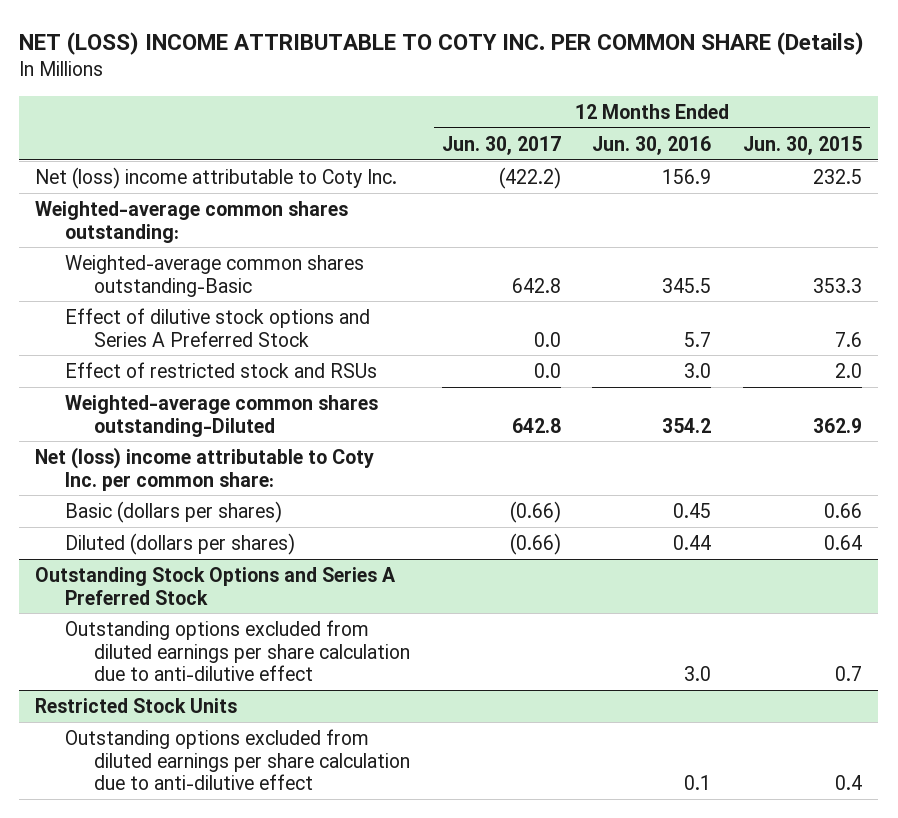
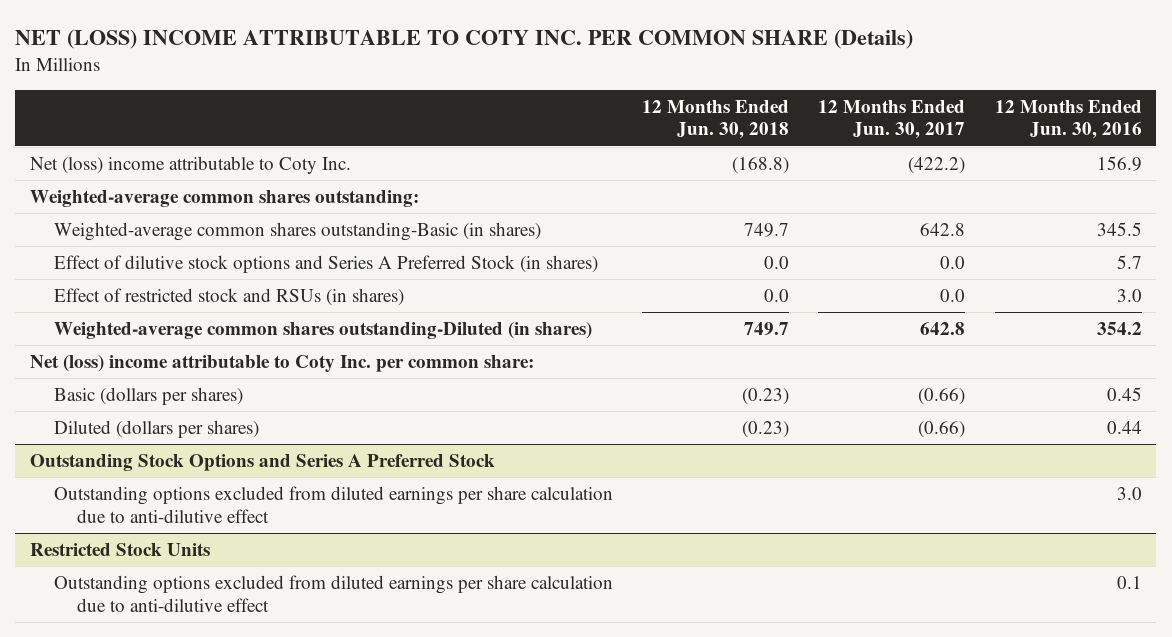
[743,135,863,155] Jun. 30, 2015 -> none
none -> [641,99,789,140] 12 Months Ended Jun. 30, 2018
[64,254,364,297] Weighted-average common shares outstanding-Basic -> [53,221,541,241] Weighted-average common shares outstanding-Basic (in shares)
[64,307,370,347] Effect of dilutive stock options and Series A Preferred Stock -> [53,254,598,273] Effect of dilutive stock options and Series A Preferred Stock (in shares)
[64,361,377,378] Effect of restricted stock and RSUs -> [53,287,404,306] Effect of restricted stock and RSUs (in shares)
[64,394,378,437] Weighted-average common shares outstanding-Diluted -> [53,321,592,339] Weighted-average common shares outstanding-Diluted (in shares)

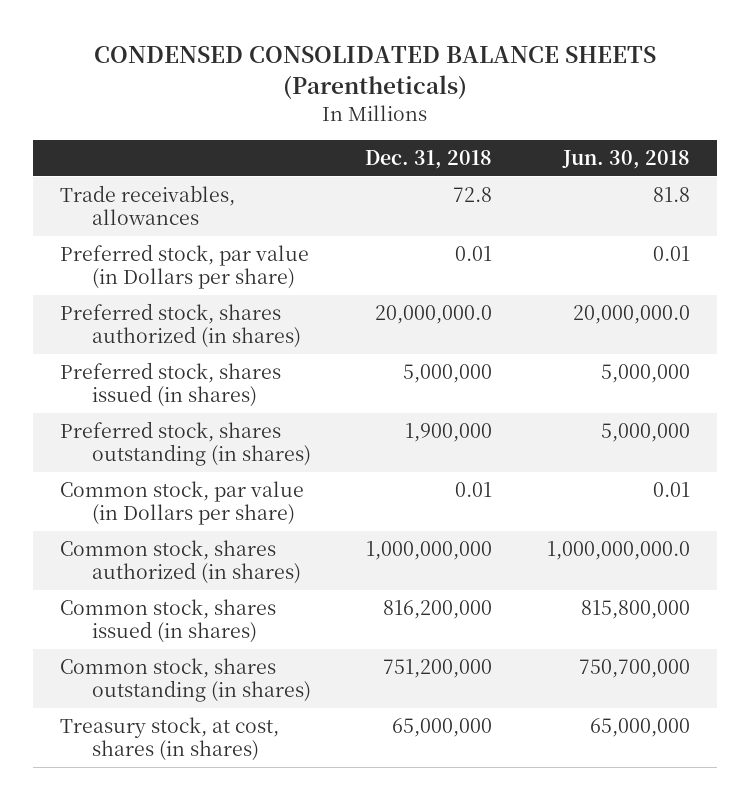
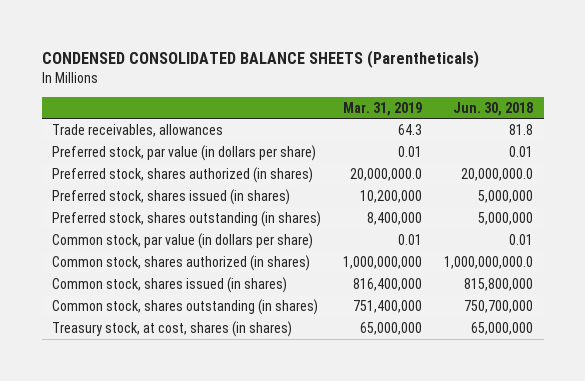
[365,150,493,170] Dec. 31, 2018 -> none
none -> [343,101,423,116] Mar. 31, 2019
[60,244,310,290] Preferred stock, par value (in Dollars per share) -> [52,144,317,161] Preferred stock, par value (in dollars per share)
[60,481,305,526] Common stock, par value (in Dollars per share) -> [52,232,314,249] Common stock, par value (in dollars per share)

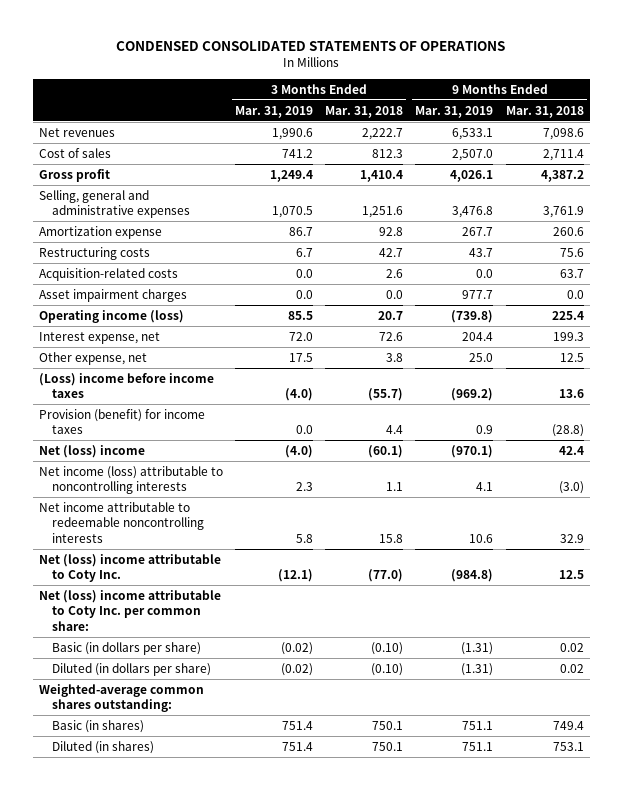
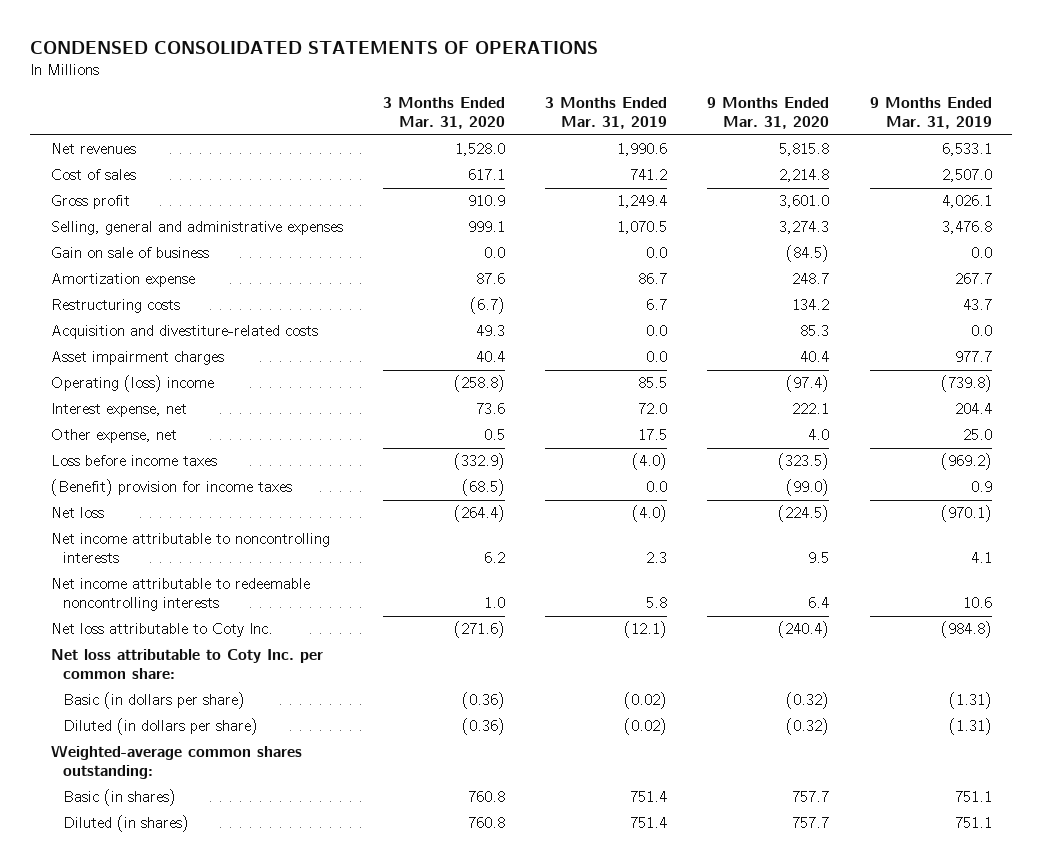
[325,105,404,118] Mar. 31, 2018 -> none
[505,105,584,118] Mar. 31, 2018 -> none
none -> [382,97,505,130] 3 Months Ended Mar. 31, 2020
none -> [707,97,830,130] 9 Months Ended Mar. 31, 2020
none -> [50,247,209,259] Gain on sale of business
[38,267,178,281] Acquisition-related costs -> [50,325,318,340] Acquisition and divestiture-related costs
[38,309,184,323] Operating income (loss) -> [50,375,214,393] Operating (loss) income
[38,372,214,399] (Loss) income before income taxes -> [50,455,217,467] Loss before income taxes
[38,408,205,435] Provision (benefit) for income taxes -> [50,479,292,497] (Benefit) provision for income taxes
[38,444,145,458] Net (loss) income -> [50,507,104,519] Net loss
[38,465,223,495] Net income (loss) attributable to noncontrolling interests -> [50,533,330,564] Net income attributable to noncontrolling interests
[38,553,221,583] Net (loss) income attributable to Coty Inc. -> [50,623,273,638] Net loss attributable to Coty Inc.
[38,589,221,631] Net (loss) income attributable to Coty Inc. per common share: -> [50,649,323,680] Net loss attributable to Coty Inc. per common share:

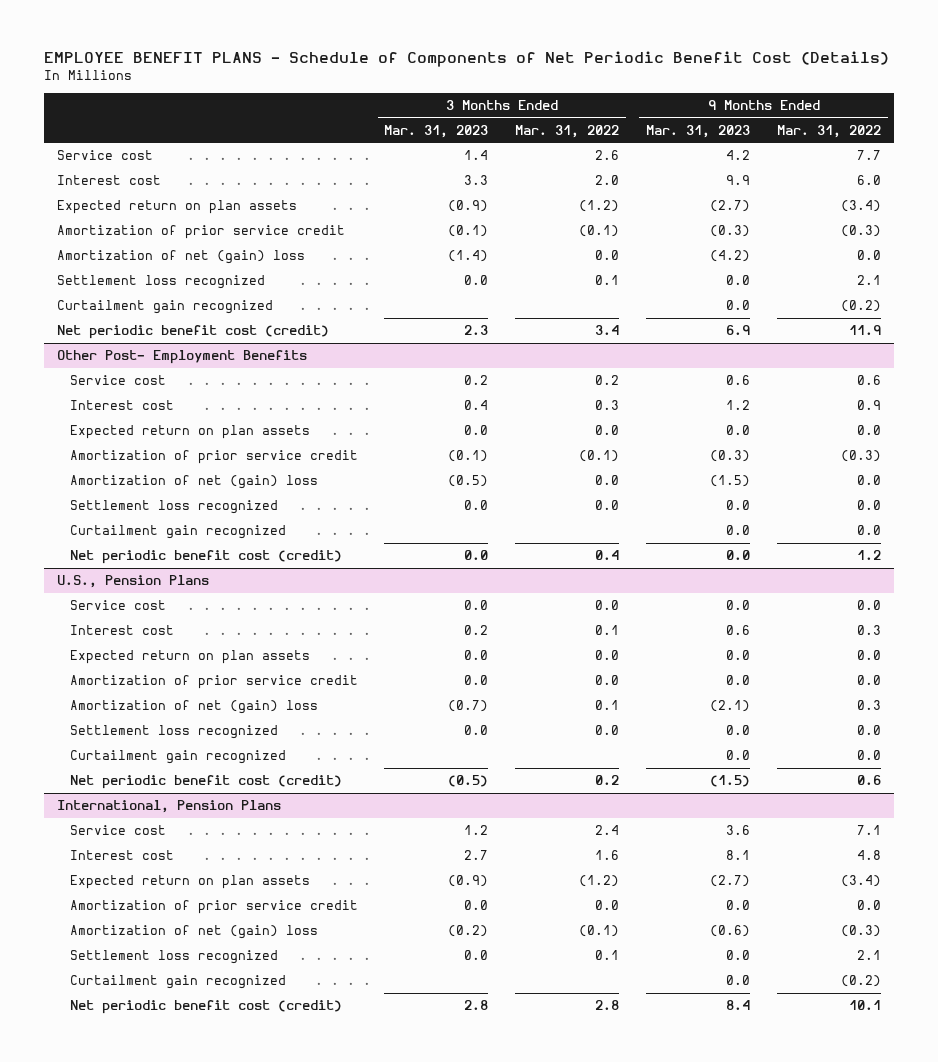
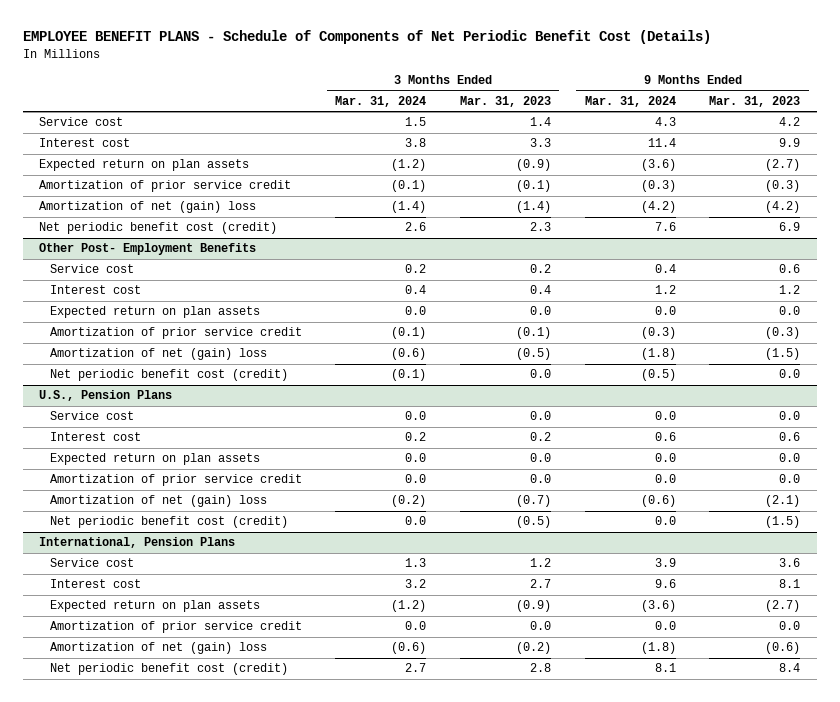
[515,124,620,138] Mar. 31, 2022 -> none
[777,124,882,138] Mar. 31, 2022 -> none
none -> [335,95,427,107] Mar. 31, 2024
none -> [584,95,676,107] Mar. 31, 2024
[57,275,266,290] Settlement loss recognized -> none
[57,300,274,315] Curtailment gain recognized -> none
[69,500,278,515] Settlement loss recognized -> none
[69,525,286,540] Curtailment gain recognized -> none
[69,725,278,740] Settlement loss recognized -> none
[69,750,286,765] Curtailment gain recognized -> none
[69,950,278,965] Settlement loss recognized -> none
[69,975,286,990] Curtailment gain recognized -> none

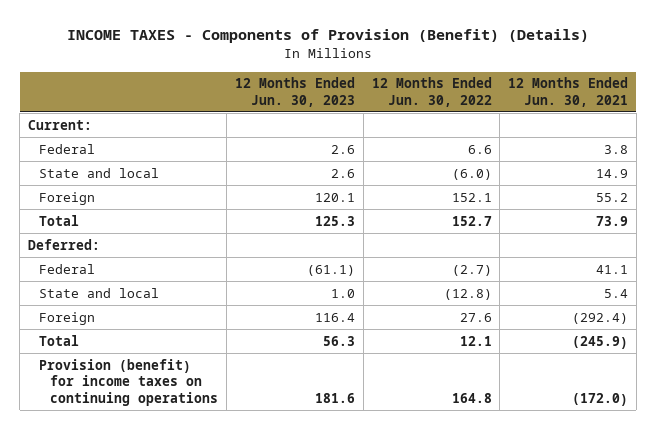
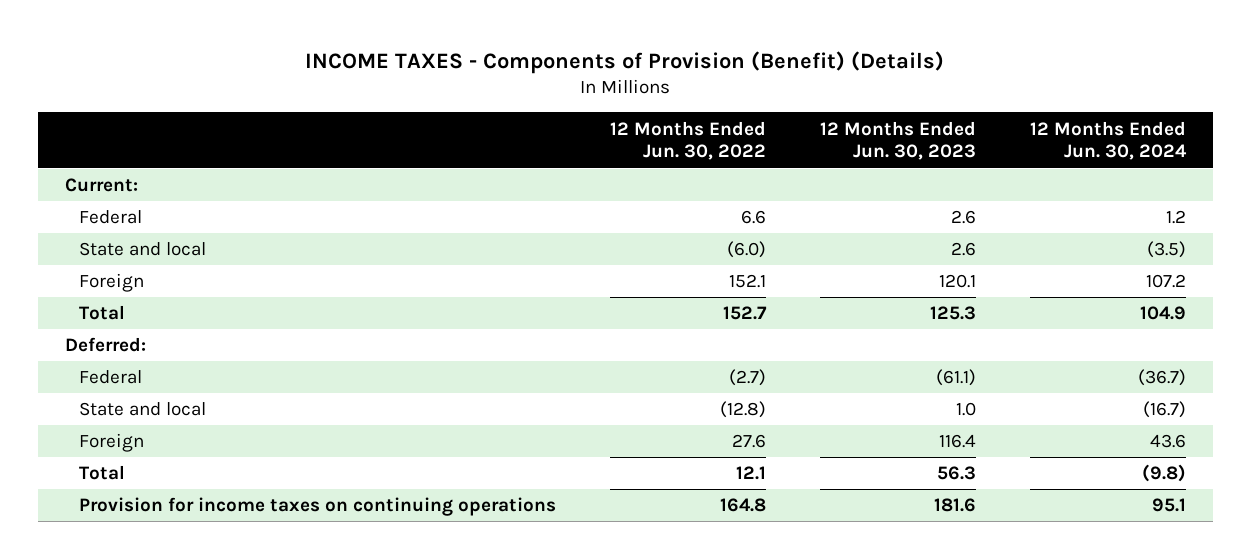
[508,77,629,107] 12 Months Ended Jun. 30, 2021 -> none
none -> [1029,120,1187,161] 12 Months Ended Jun. 30, 2024
[39,358,219,406] Provision (benefit) for income taxes on continuing operations -> [78,497,556,517] Provision for income taxes on continuing operations

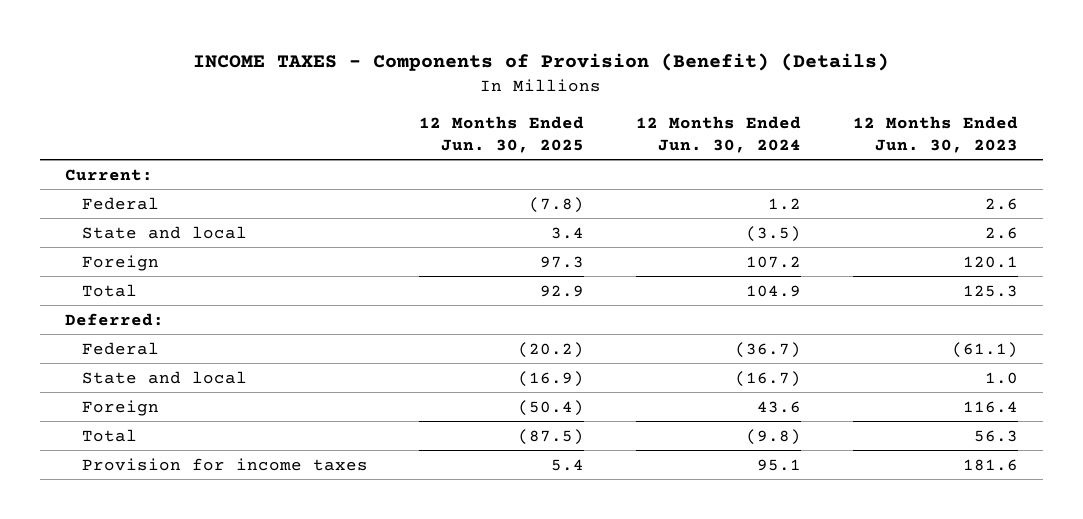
[609,120,766,161] 12 Months Ended Jun. 30, 2022 -> none
none -> [419,116,585,153] 12 Months Ended Jun. 30, 2025
[78,497,556,517] Provision for income taxes on continuing operations -> [81,457,368,471] Provision for income taxes

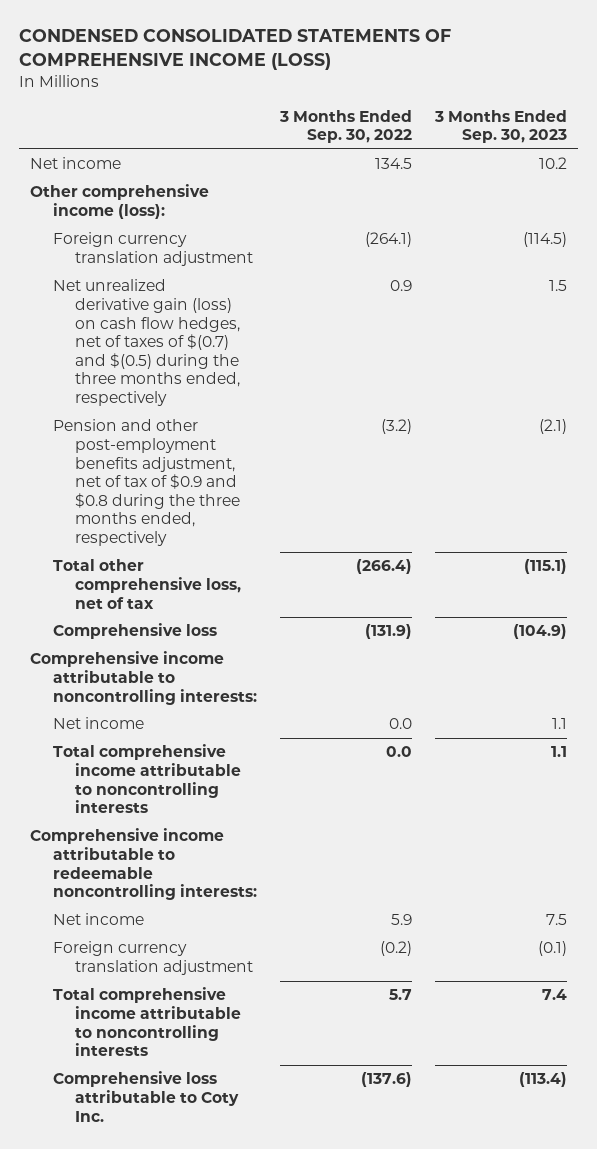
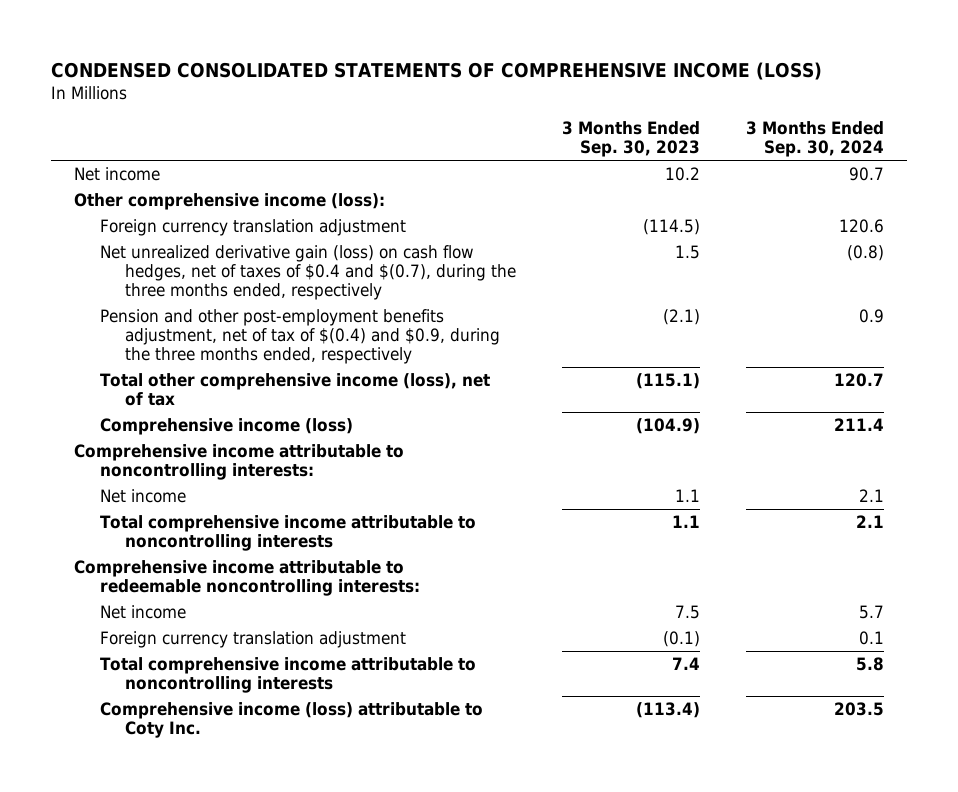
[278,109,412,144] 3 Months Ended Sep. 30, 2022 -> none
none -> [745,121,884,158] 3 Months Ended Sep. 30, 2024
[52,279,241,406] Net unrealized derivative gain (loss) on cash flow hedges, net of taxes of $(0.7) and $(0.5) during the three months ended, respectively -> [99,244,516,301] Net unrealized derivative gain (loss) on cash flow hedges, net of taxes of $0.4 and $(0.7), during the three months ended, respectively
[52,419,241,546] Pension and other post-employment benefits adjustment, net of tax of $0.9 and $0.8 during the three months ended, respectively -> [99,308,500,365] Pension and other post-employment benefits adjustment, net of tax of $(0.4) and $0.9, during the three months ended, respectively
[52,559,242,609] Total other comprehensive loss, net of tax -> [99,372,490,406] Total other comprehensive income (loss), net of tax
[52,623,217,640] Comprehensive loss -> [99,417,353,435] Comprehensive income (loss)
[52,1071,240,1122] Comprehensive loss attributable to Coty Inc. -> [99,701,483,738] Comprehensive income (loss) attributable to Coty Inc.

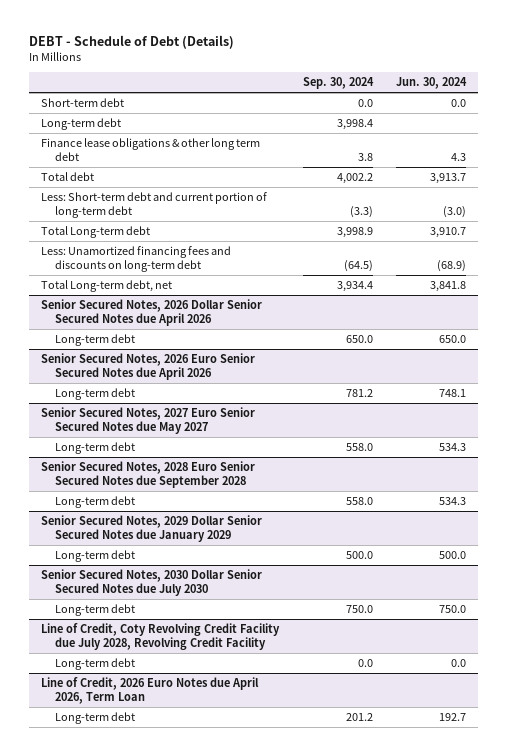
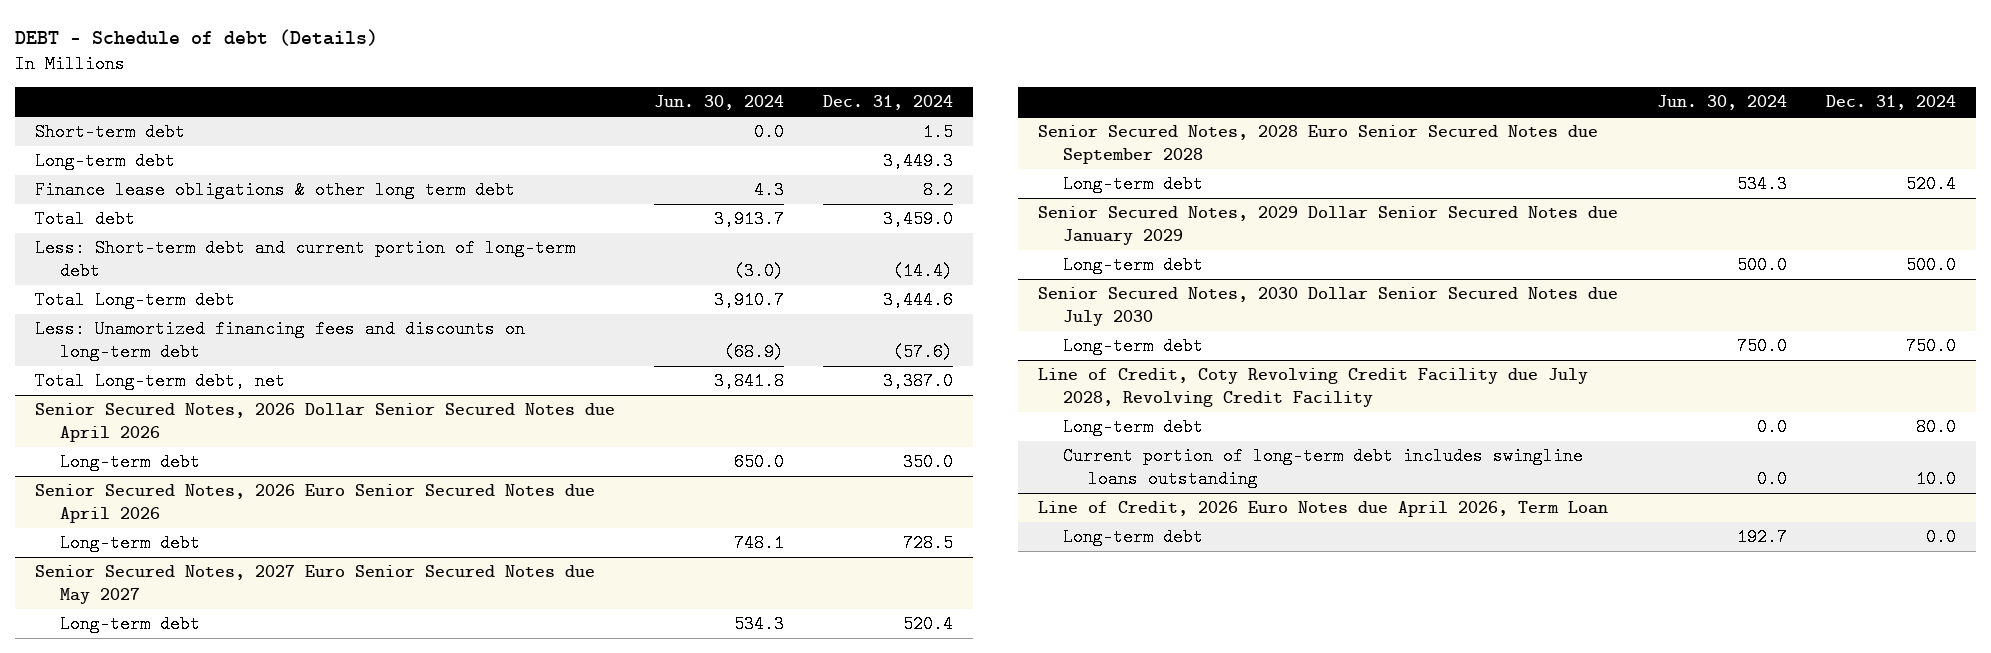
[29,35,235,50] DEBT - Schedule of Debt (Details) -> [15,28,379,46] DEBT - Schedule of debt (Details)
[302,77,374,90] Sep. 30, 2024 -> none
none -> [823,95,954,111] Dec. 31, 2024
none -> [1062,447,1583,488] Current portion of long-term debt includes swingline loans outstanding

